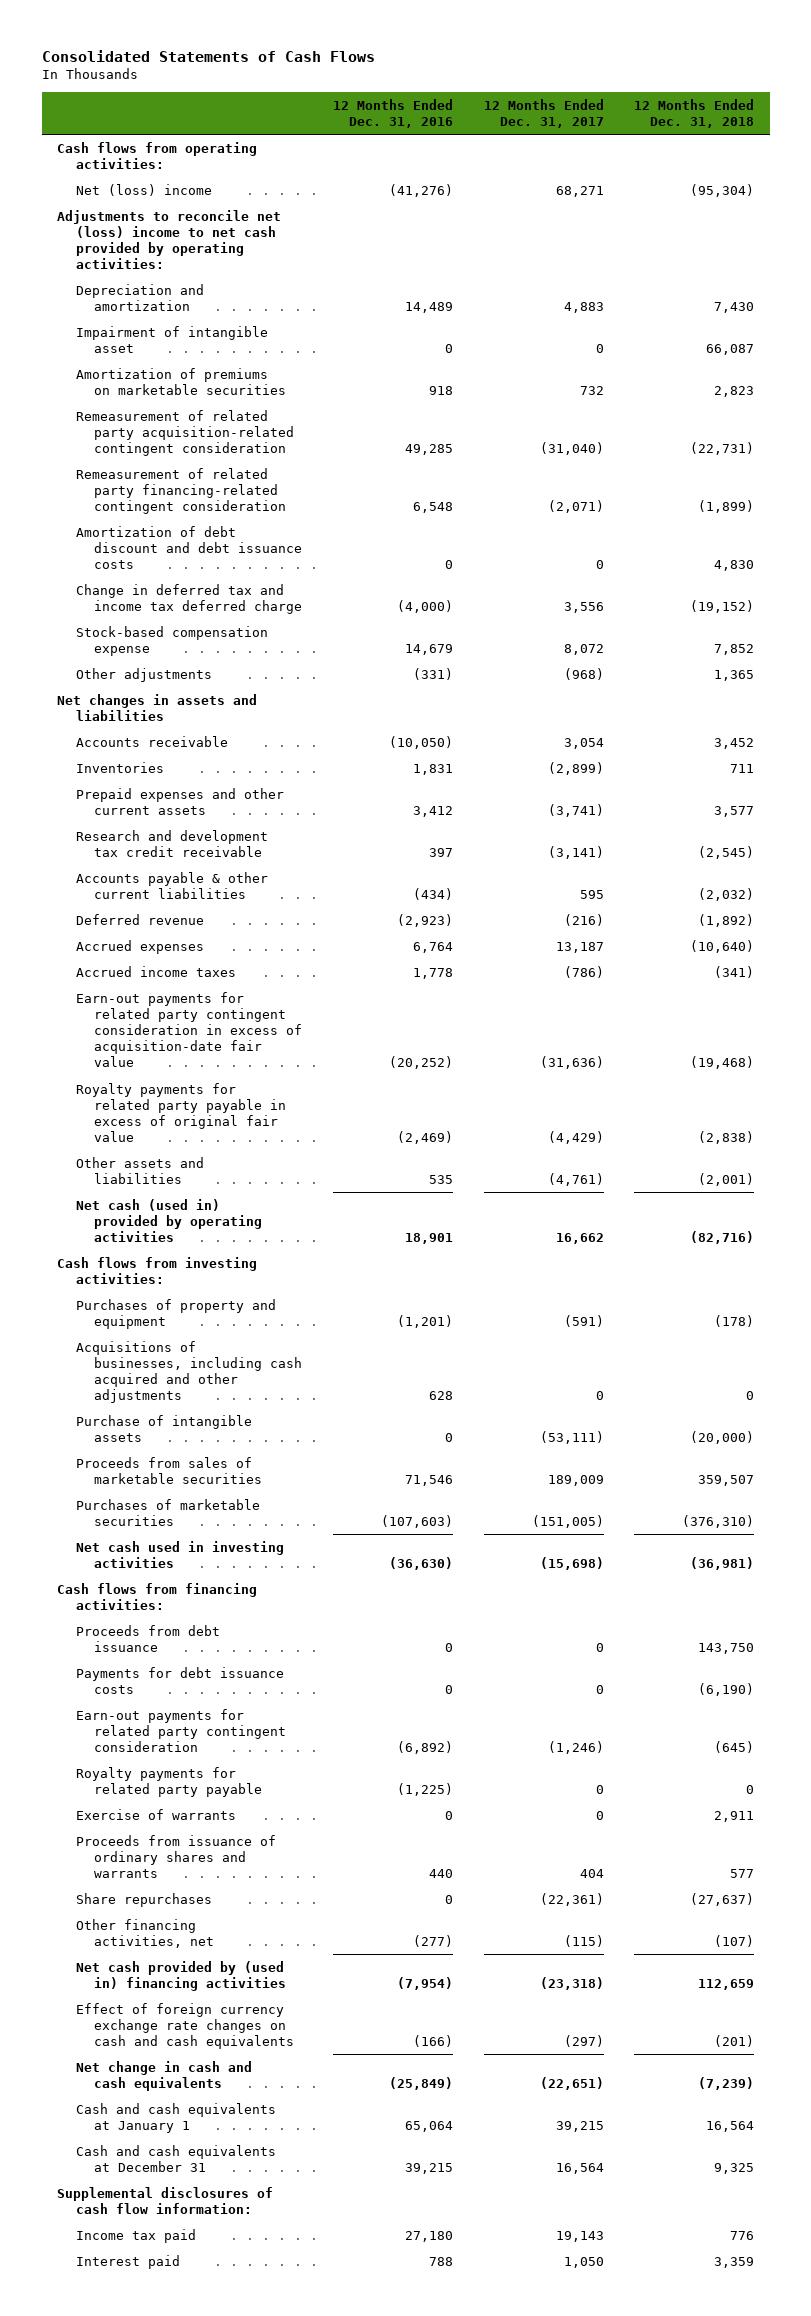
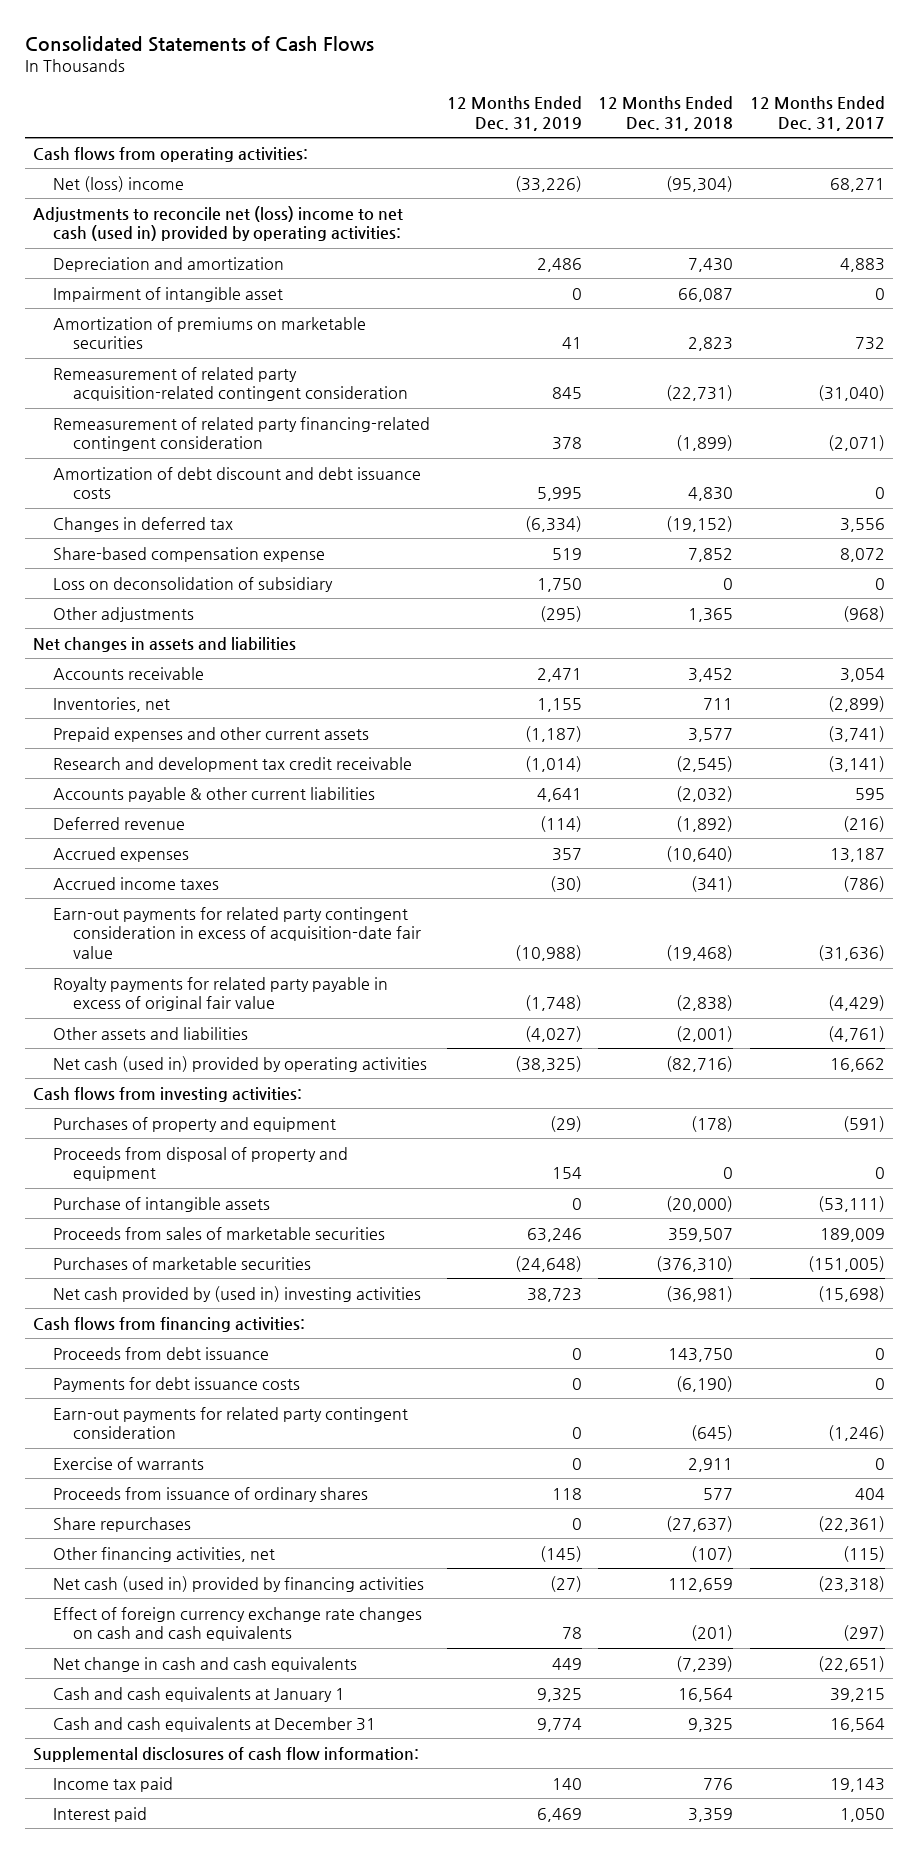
[332,98,453,128] 12 Months Ended Dec. 31, 2016 -> none
none -> [446,96,582,131] 12 Months Ended Dec. 31, 2019
[56,209,281,270] Adjustments to reconcile net (loss) income to net cash provided by operating activities: -> [33,205,404,242] Adjustments to reconcile net (loss) income to net cash (used in) provided by operating activities:
[75,583,303,614] Change in deferred tax and income tax deferred charge -> [53,516,234,532] Changes in deferred tax
[75,625,268,656] Stock-based compensation expense -> [53,546,326,562] Share-based compensation expense
none -> [53,576,334,592] Loss on deconsolidation of subsidiary
[75,761,164,773] Inventories -> [53,696,171,712] Inventories, net
[75,1340,303,1404] Acquisitions of businesses, including cash acquired and other adjustments -> none
none -> [53,1146,349,1182] Proceeds from disposal of property and equipment
[75,1540,284,1568] Net cash used in investing activities -> [53,1285,422,1302] Net cash provided by (used in) investing activities
[75,1766,263,1797] Royalty payments for related party payable -> none
[75,1834,276,1878] Proceeds from issuance of ordinary shares and warrants -> [53,1486,369,1502] Proceeds from issuance of ordinary shares
[75,1960,287,1991] Net cash provided by (used in) financing activities -> [53,1575,425,1592] Net cash (used in) provided by financing activities

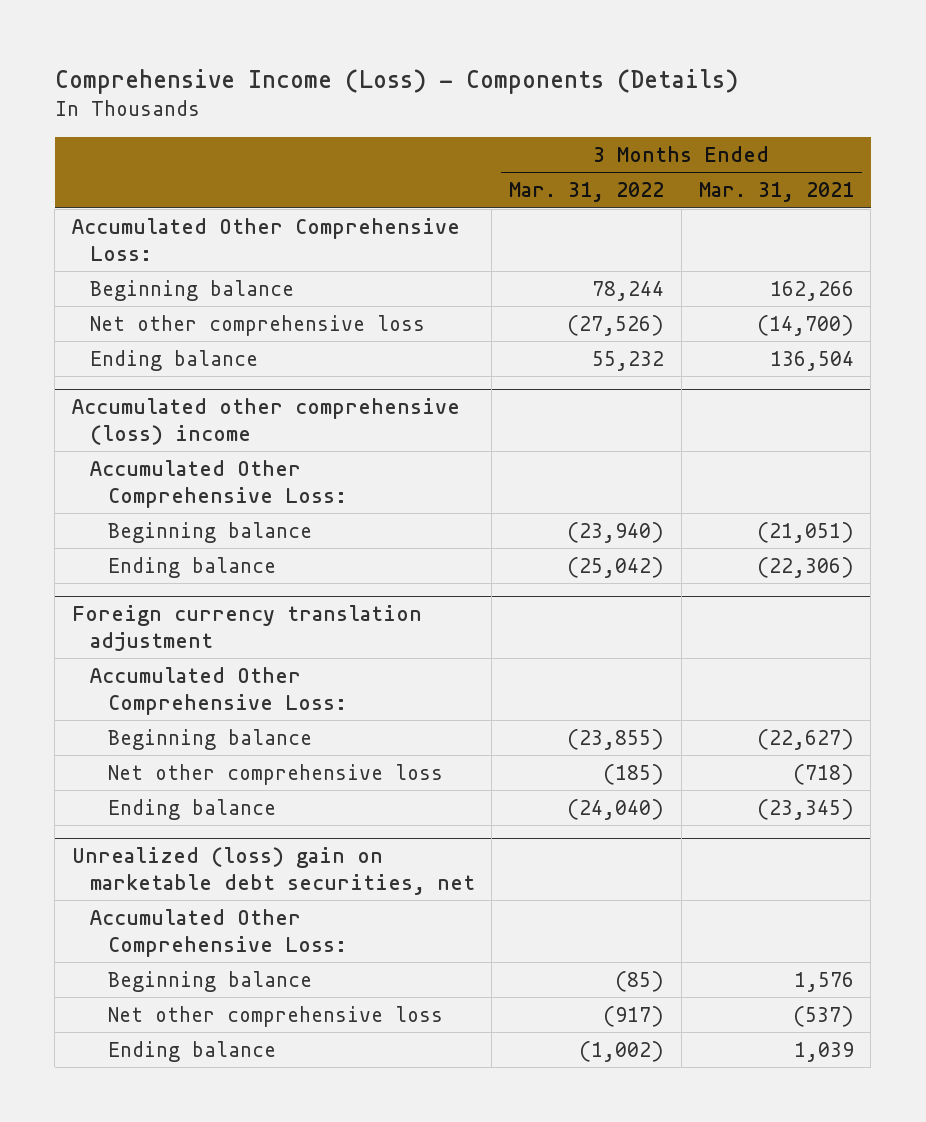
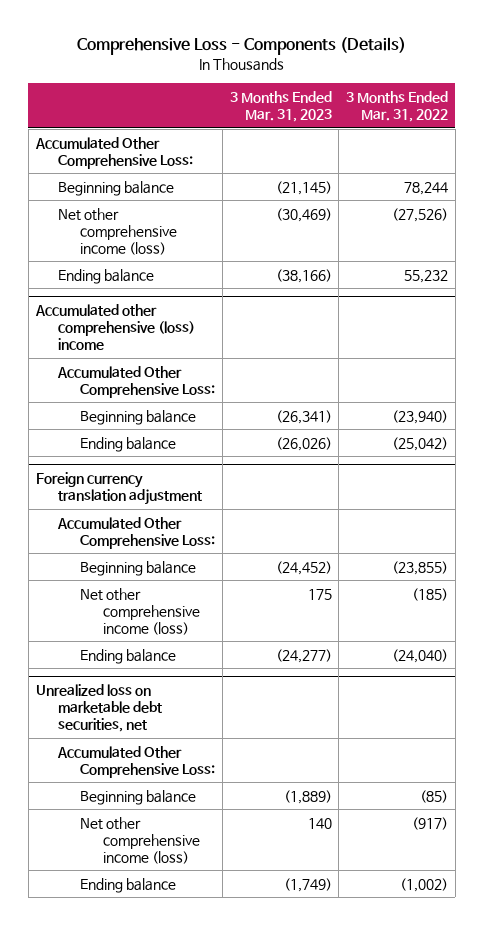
[54,68,738,94] Comprehensive Income (Loss) - Components (Details) -> [76,37,406,56] Comprehensive Loss - Components (Details)
[698,182,854,203] Mar. 31, 2021 -> none
none -> [229,91,332,123] 3 Months Ended Mar. 31, 2023
[89,314,425,336] Net other comprehensive loss -> [57,207,178,255] Net other comprehensive income (loss)
[107,763,443,785] Net other comprehensive loss -> [80,587,200,635] Net other comprehensive income (loss)
[72,847,475,895] Unrealized (loss) gain on marketable debt securities, net -> [35,684,162,733] Unrealized loss on marketable debt securities, net
[107,1005,443,1027] Net other comprehensive loss -> [80,816,200,864] Net other comprehensive income (loss)

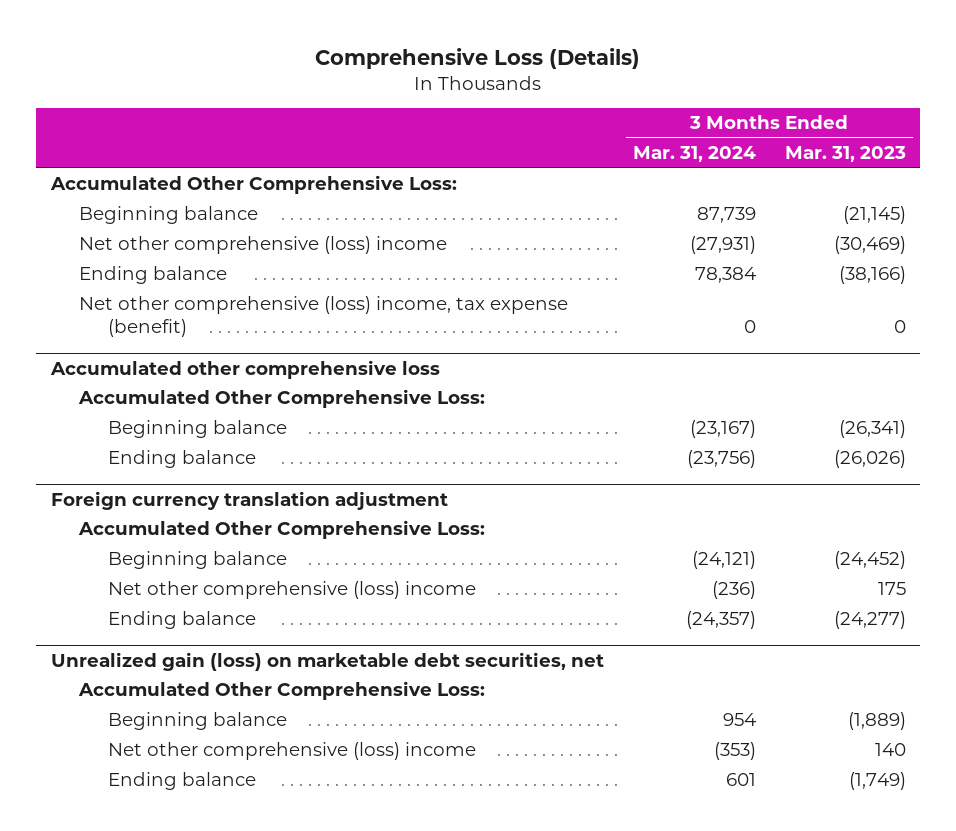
[76,37,406,56] Comprehensive Loss - Components (Details) -> [315,47,641,69] Comprehensive Loss (Details)
[346,91,449,123] 3 Months Ended Mar. 31, 2022 -> none
none -> [632,146,756,163] Mar. 31, 2024
[57,207,178,255] Net other comprehensive income (loss) -> [79,236,448,255] Net other comprehensive (loss) income
none -> [79,296,569,338] Net other comprehensive (loss) income, tax expense (benefit)
[34,304,195,351] Accumulated other comprehensive (loss) income -> [49,359,440,379] Accumulated other comprehensive loss
[80,587,200,635] Net other comprehensive income (loss) -> [107,581,476,600] Net other comprehensive (loss) income
[35,684,162,733] Unrealized loss on marketable debt securities, net -> [50,651,604,671] Unrealized gain (loss) on marketable debt securities, net
[80,816,200,864] Net other comprehensive income (loss) -> [107,742,476,761] Net other comprehensive (loss) income

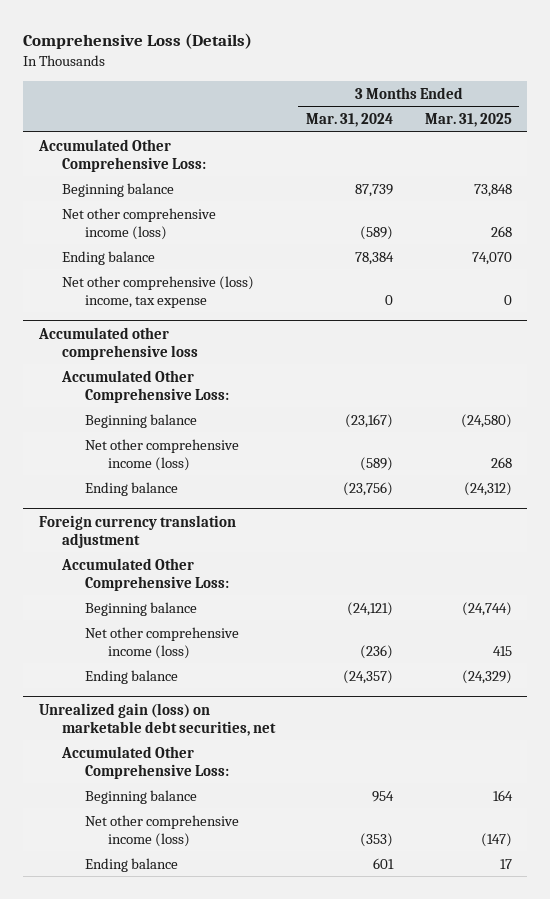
[784,146,906,163] Mar. 31, 2023 -> none
none -> [424,113,512,128] Mar. 31, 2025
[79,236,448,255] Net other comprehensive (loss) income -> [61,207,216,240] Net other comprehensive income (loss)
[689,236,756,255] (27,931) -> [360,225,394,240] (589)
[79,296,569,338] Net other comprehensive (loss) income, tax expense (benefit) -> [61,275,254,308] Net other comprehensive (loss) income, tax expense
none -> [84,438,239,471] Net other comprehensive income (loss)
[107,581,476,600] Net other comprehensive (loss) income -> [84,626,239,659] Net other comprehensive income (loss)
[107,742,476,761] Net other comprehensive (loss) income -> [84,814,239,847] Net other comprehensive income (loss)

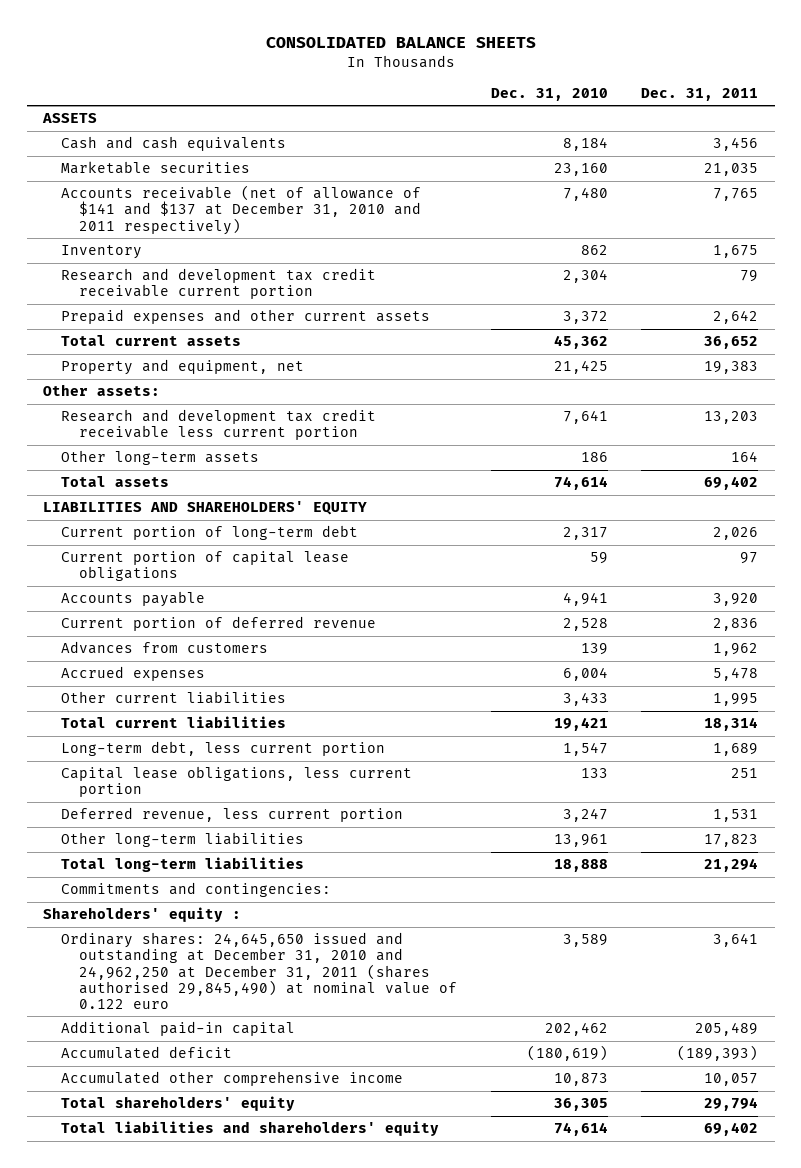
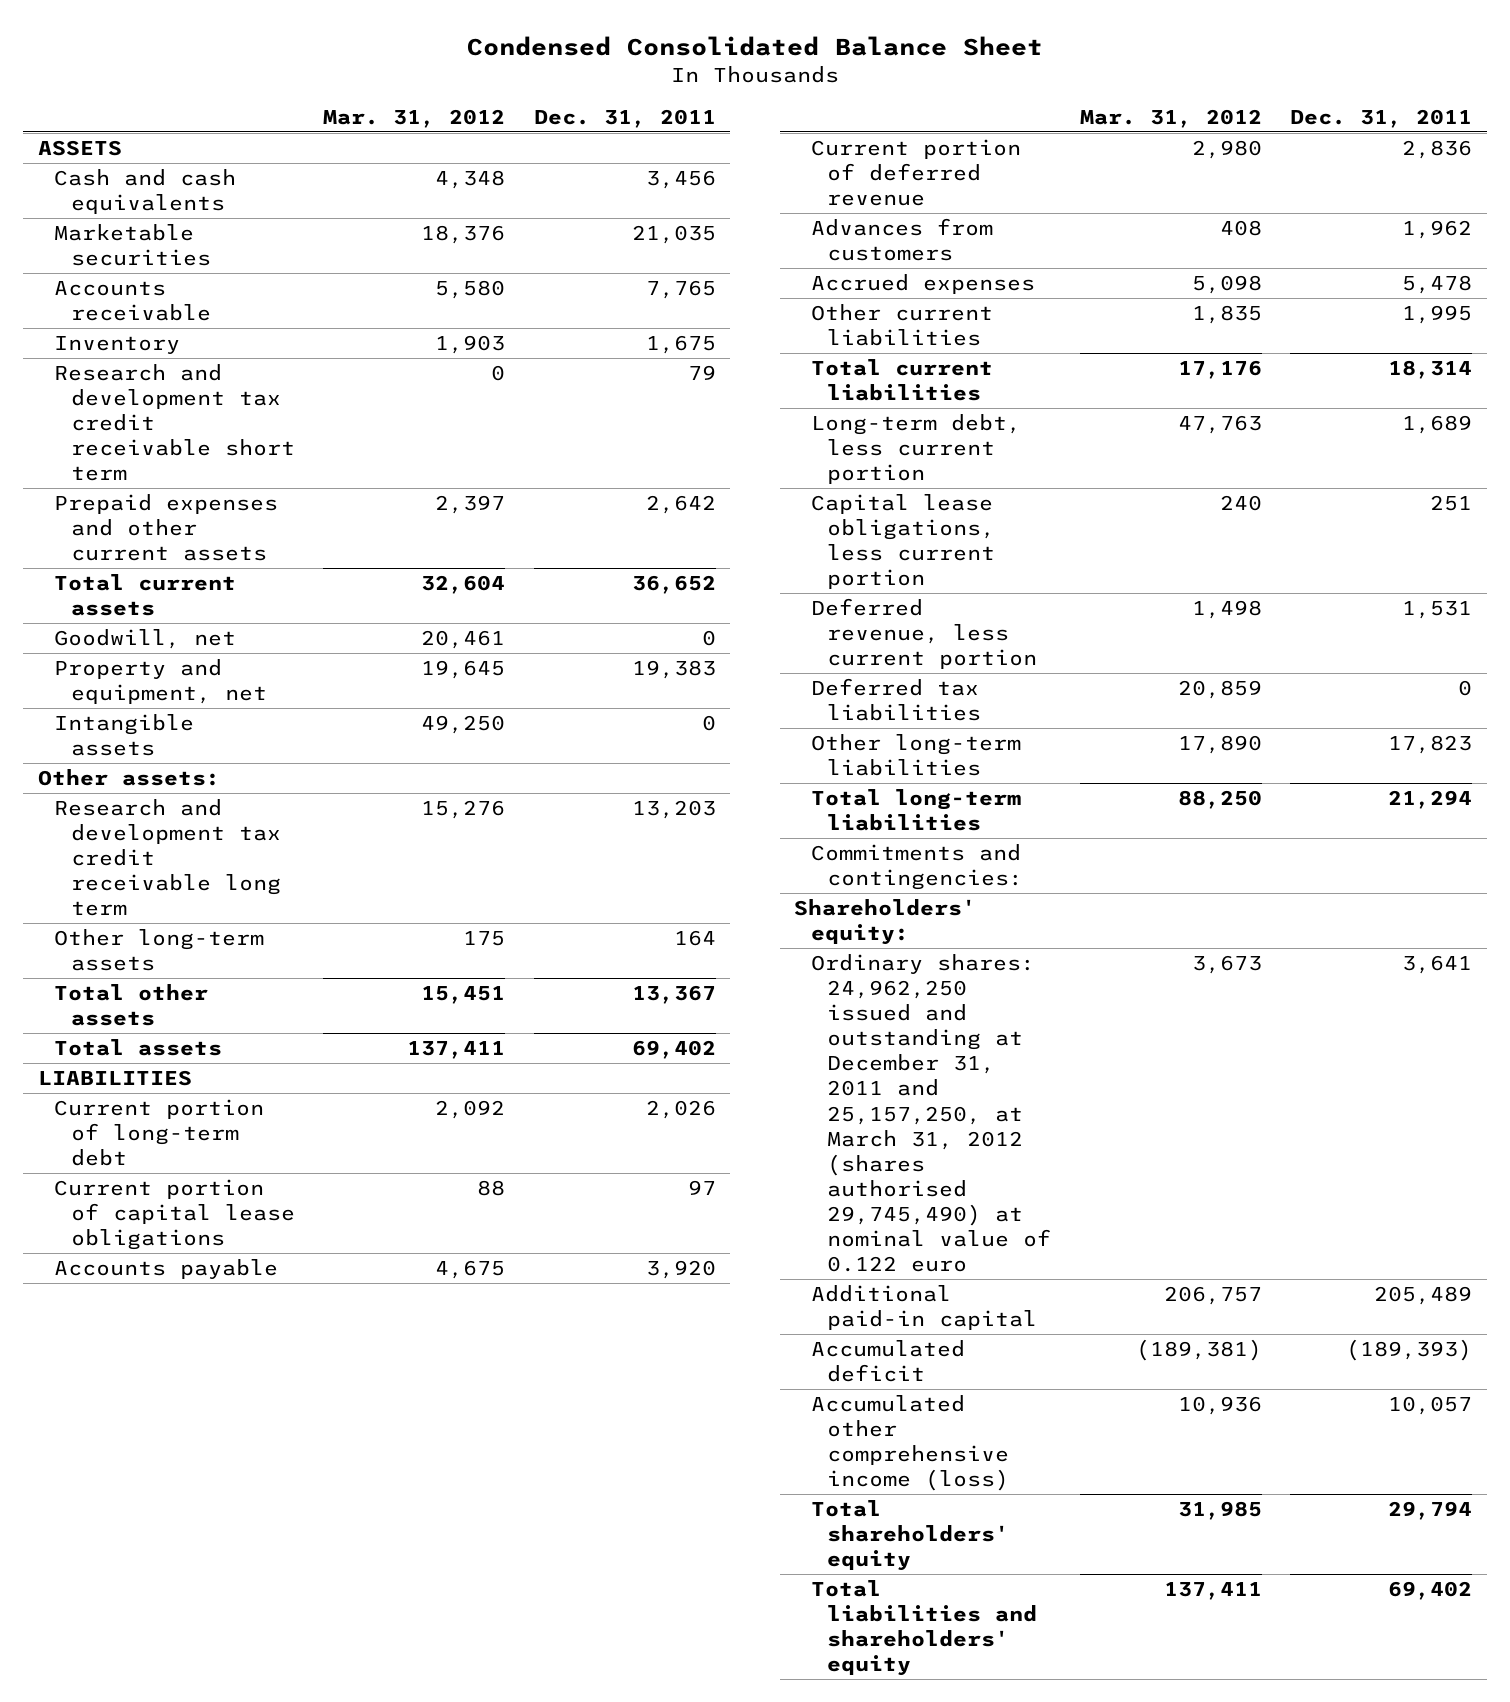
[265,36,536,48] CONSOLIDATED BALANCE SHEETS -> [466,35,1043,56] Condensed Consolidated Balance Sheet
[490,87,608,101] Dec. 31, 2010 -> none
none -> [323,108,506,128] Mar. 31, 2012
[61,185,422,235] Accounts receivable (net of allowance of $141 and $137 at December 31, 2010 and 2011 respectively) -> [54,281,211,322] Accounts receivable
[61,268,377,300] Research and development tax credit receivable current portion -> [54,364,295,482] Research and development tax credit receivable short term
none -> [54,629,237,650] Goodwill, net
none -> [54,714,195,757] Intangible assets
[61,409,377,441] Research and development tax credit receivable less current portion -> [54,799,281,917] Research and development tax credit receivable long term
none -> [54,984,209,1027] Total other assets
[43,501,368,516] LIABILITIES AND SHAREHOLDERS' EQUITY -> none
none -> [37,1070,192,1087] LIABILITIES
none -> [810,678,982,722] Deferred tax liabilities
[43,907,242,923] Shareholders' equity : -> [794,899,977,946] Shareholders' equity:
[61,932,458,1009] Ordinary shares: 24,645,650 issued and outstanding at December 31, 2010 and 24,962,250 at December 31, 2011 (shares authorised 29,845,490) at nominal value of 0.122 euro -> [810,954,1052,1273] Ordinary shares: 24,962,250 issued and outstanding at December 31, 2011 and 25,157,250, at March 31, 2012 (shares authorised 29,745,490) at nominal value of 0.122 euro
[61,1071,404,1087] Accumulated other comprehensive income -> [810,1395,1010,1492] Accumulated other comprehensive income (loss)

